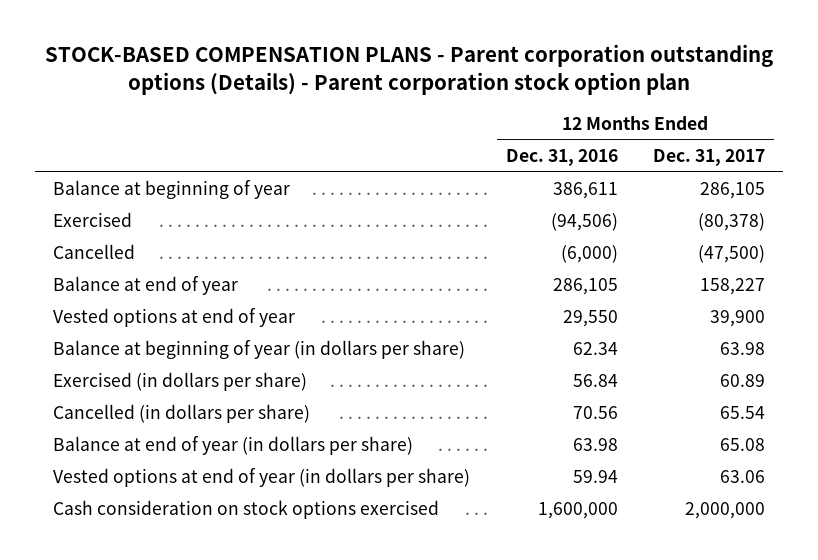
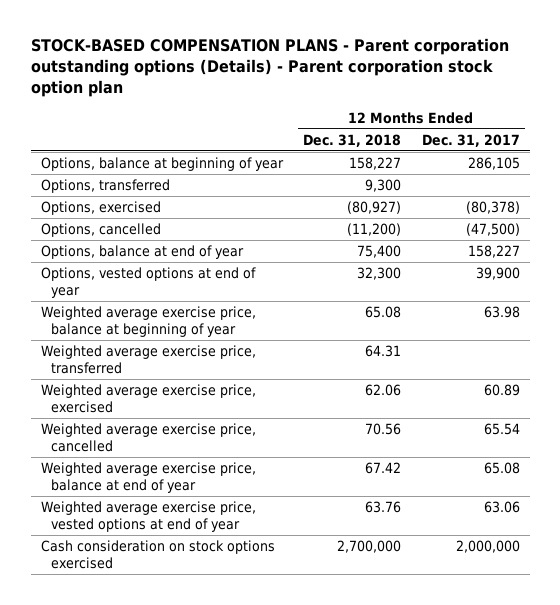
[505,149,618,167] Dec. 31, 2016 -> none
none -> [303,133,402,147] Dec. 31, 2018
[52,180,290,200] Balance at beginning of year -> [40,156,284,171] Options, balance at beginning of year
none -> [40,178,170,193] Options, transferred
[52,212,132,228] Exercised -> [40,200,161,215] Options, exercised
[52,244,135,260] Cancelled -> [40,222,161,237] Options, cancelled
[52,276,238,296] Balance at end of year -> [40,244,244,259] Options, balance at end of year
[52,308,295,328] Vested options at end of year -> [40,266,256,298] Options, vested options at end of year
[52,340,465,360] Balance at beginning of year (in dollars per share) -> [40,305,256,337] Weighted average exercise price, balance at beginning of year
none -> [40,344,256,374] Weighted average exercise price, transferred
[52,372,307,392] Exercised (in dollars per share) -> [40,383,256,413] Weighted average exercise price, exercised
[52,404,310,424] Cancelled (in dollars per share) -> [40,422,256,452] Weighted average exercise price, cancelled
[52,436,413,456] Balance at end of year (in dollars per share) -> [40,461,256,493] Weighted average exercise price, balance at end of year
[52,468,470,488] Vested options at end of year (in dollars per share) -> [40,500,256,532] Weighted average exercise price, vested options at end of year

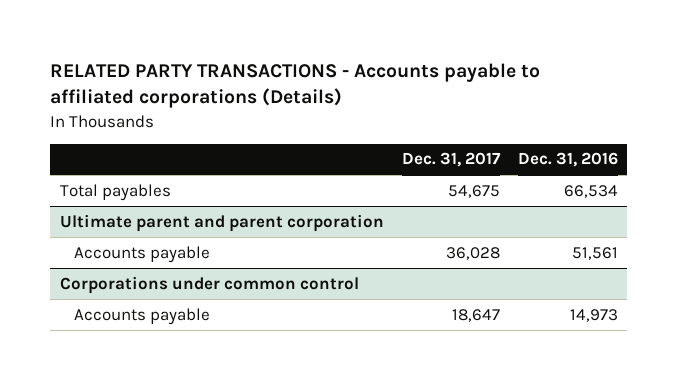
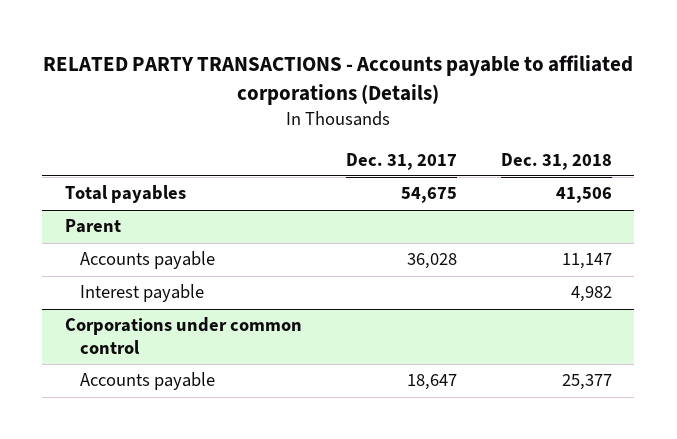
[518,152,619,168] Dec. 31, 2016 -> none
none -> [501,152,613,170] Dec. 31, 2018
[59,213,384,232] Ultimate parent and parent corporation -> [64,219,121,234] Parent
none -> [79,284,204,303] Interest payable

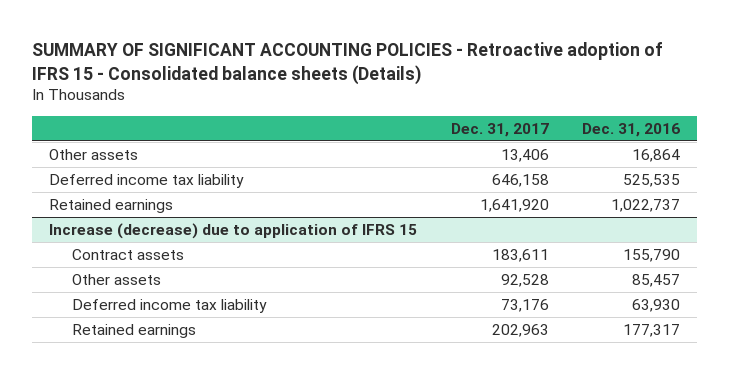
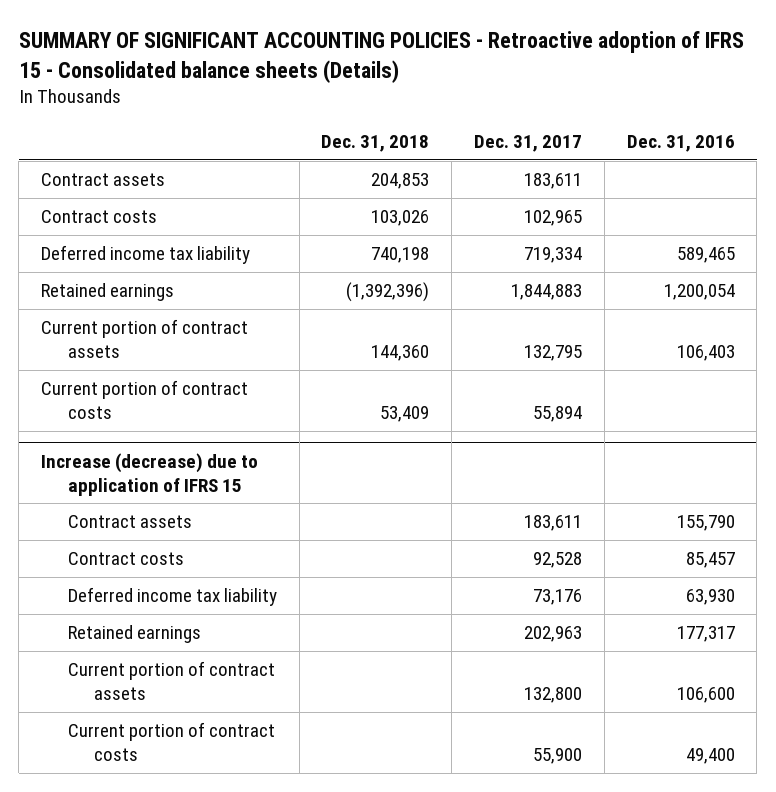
none -> [321,134,430,152] Dec. 31, 2018
[48,149,138,161] Other assets -> none
none -> [41,173,166,187] Contract assets
none -> [41,210,158,224] Contract costs
[491,174,549,188] 646,158 -> [523,247,582,264] 719,334
[623,174,681,188] 525,535 -> [676,247,735,264] 589,465
[479,199,549,213] 1,641,920 -> [510,284,582,301] 1,844,883
[611,199,681,213] 1,022,737 -> [663,284,735,301] 1,200,054
none -> [41,319,249,358] Current portion of contract assets
none -> [41,380,249,419] Current portion of contract costs
[71,274,161,286] Other assets -> [67,552,184,566] Contract costs
none -> [67,661,275,700] Current portion of contract assets
none -> [67,722,275,761] Current portion of contract costs

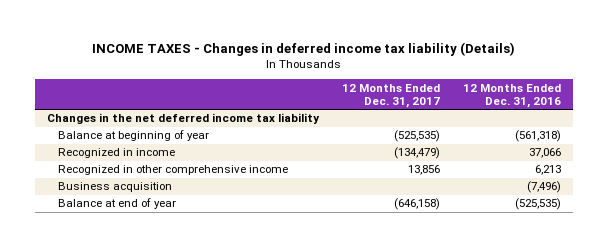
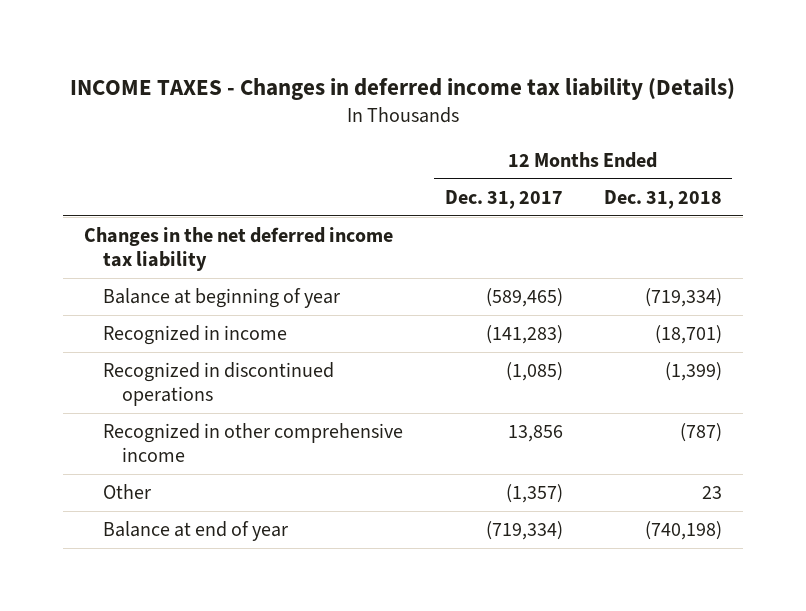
[463,83,562,109] 12 Months Ended Dec. 31, 2016 -> none
none -> [603,189,722,209] Dec. 31, 2018
[393,130,440,143] (525,535) -> [485,288,563,308] (589,465)
[393,147,440,160] (134,479) -> [485,325,563,345] (141,283)
none -> [103,362,335,406] Recognized in discontinued operations
[58,182,173,193] Business acquisition -> none
none -> [103,484,152,500] Other
[393,198,440,211] (646,158) -> [485,521,563,541] (719,334)

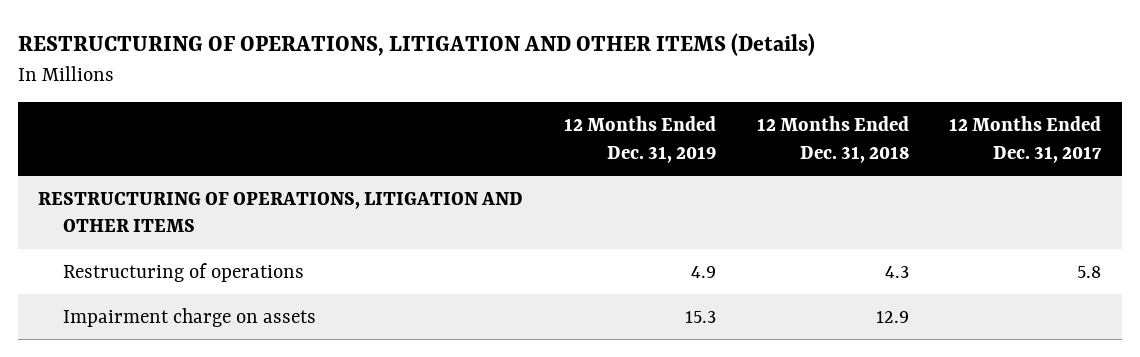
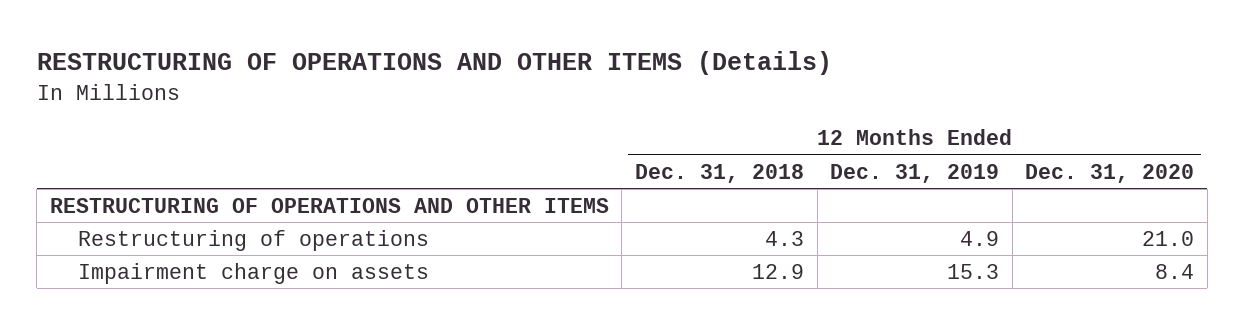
[17,33,815,57] RESTRUCTURING OF OPERATIONS, LITIGATION AND OTHER ITEMS (Details) -> [36,51,832,76] RESTRUCTURING OF OPERATIONS AND OTHER ITEMS (Details)
[949,115,1103,163] 12 Months Ended Dec. 31, 2017 -> none
none -> [1025,163,1195,183] Dec. 31, 2020
[38,191,524,233] RESTRUCTURING OF OPERATIONS, LITIGATION AND OTHER ITEMS -> [49,197,609,213] RESTRUCTURING OF OPERATIONS AND OTHER ITEMS

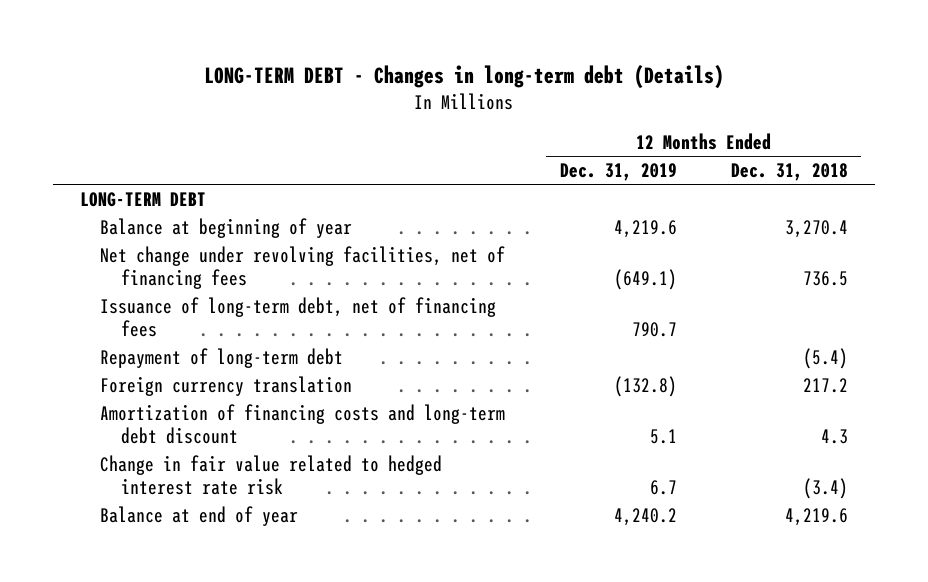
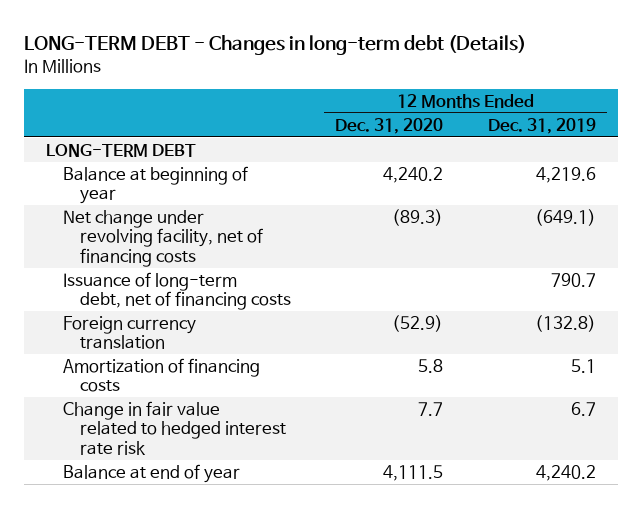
[730,163,848,182] Dec. 31, 2018 -> none
none -> [335,117,444,134] Dec. 31, 2020
[100,347,344,368] Repayment of long-term debt -> none
[100,245,506,289] Net change under revolving facilities, net of financing fees -> [63,209,263,267] Net change under revolving facility, net of financing costs
[100,296,497,337] Issuance of long-term debt, net of financing fees -> [63,271,291,311] Issuance of long-term debt, net of financing costs
[100,403,506,444] Amortization of financing costs and long-term debt discount -> [63,357,261,393] Amortization of financing costs

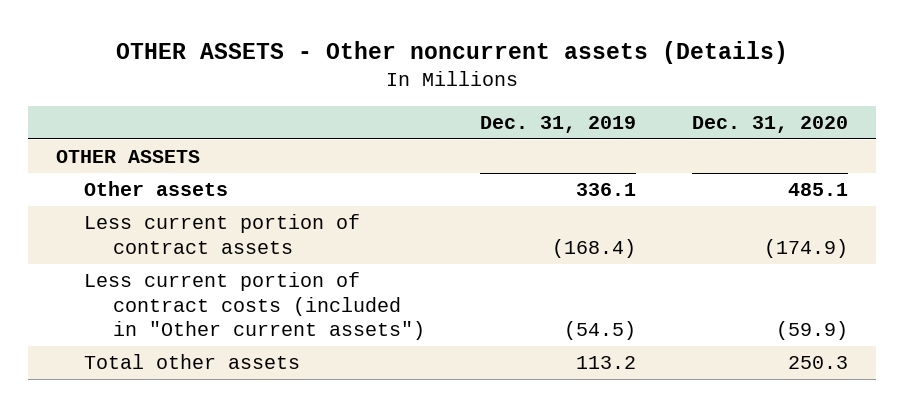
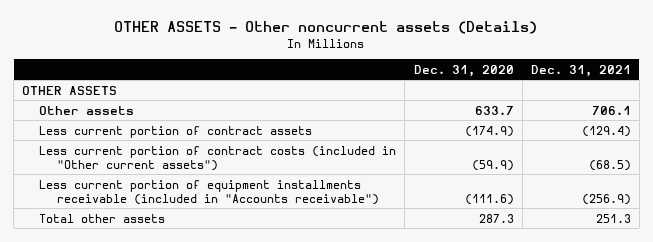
[480,115,637,133] Dec. 31, 2019 -> none
none -> [530,64,631,77] Dec. 31, 2021
[787,183,848,197] 485.1 -> [474,105,514,115] 633.7
none -> [39,179,379,205] Less current portion of equipment installments receivable (included in "Accounts receivable")
[787,356,848,370] 250.3 -> [478,213,514,223] 287.3

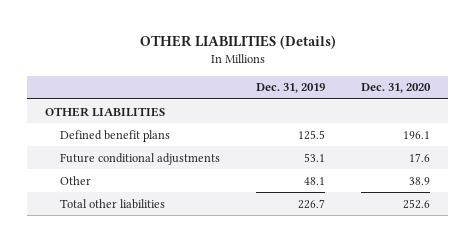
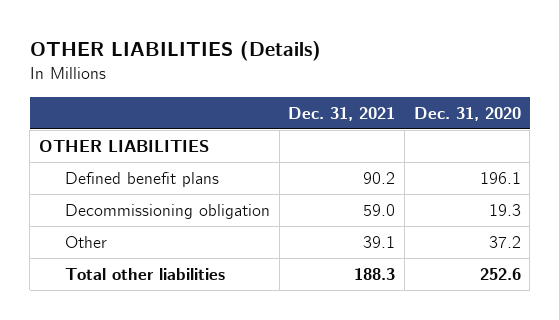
[256,83,326,94] Dec. 31, 2019 -> none
none -> [288,106,396,121] Dec. 31, 2021
[60,152,221,165] Future conditional adjustments -> none
none -> [65,203,271,219] Decommissioning obligation
[409,176,431,185] 38.9 -> [488,235,521,248] 37.2

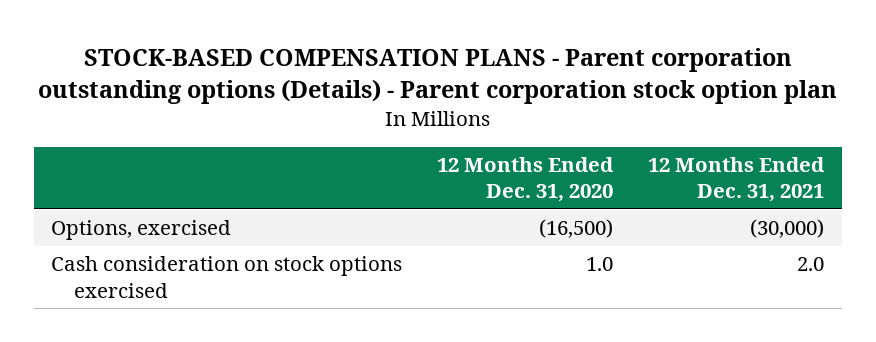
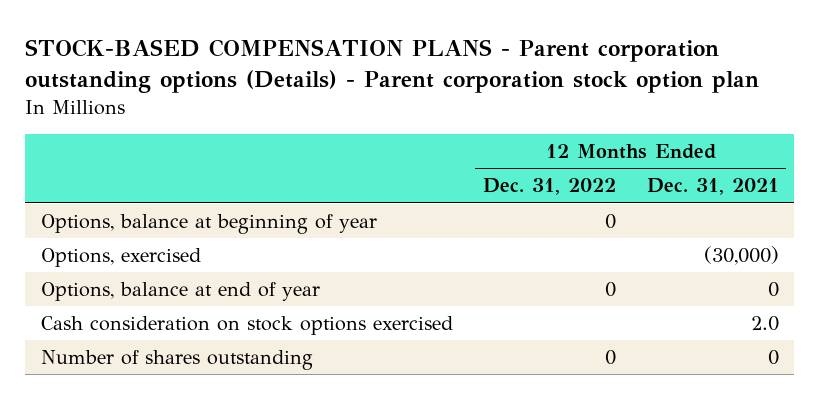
[437,157,615,203] 12 Months Ended Dec. 31, 2020 -> none
none -> [483,178,617,196] Dec. 31, 2022
none -> [40,214,377,235] Options, balance at beginning of year
none -> [40,282,320,302] Options, balance at end of year
none -> [40,350,313,371] Number of shares outstanding

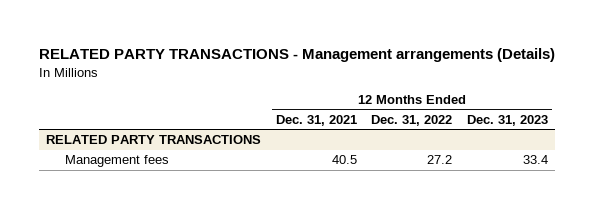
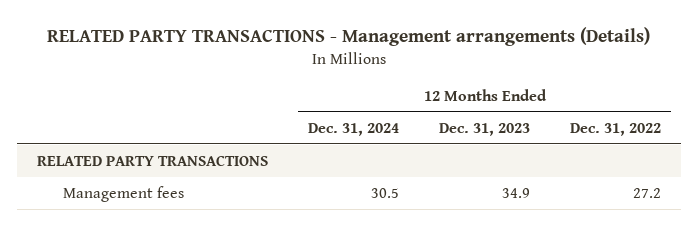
[275,114,357,126] Dec. 31, 2021 -> none
none -> [307,122,399,136] Dec. 31, 2024
[523,155,549,165] 33.4 -> [502,187,531,198] 34.9

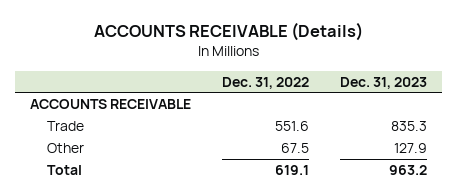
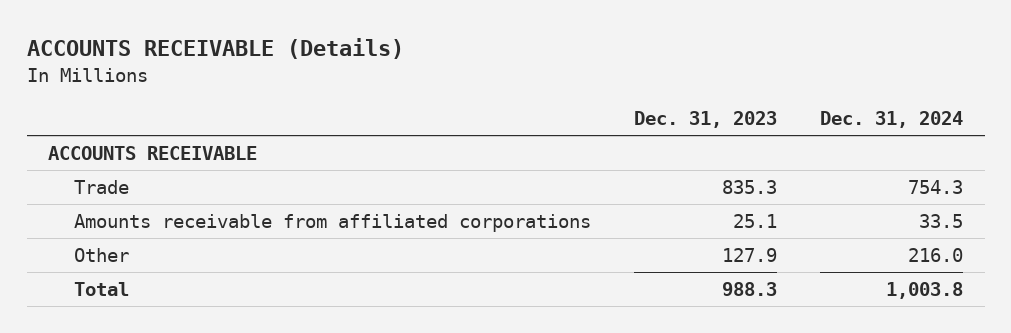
[222,76,310,89] Dec. 31, 2022 -> none
none -> [820,111,964,129] Dec. 31, 2024
none -> [74,213,592,232] Amounts receivable from affiliated corporations
[388,165,427,176] 963.2 -> [722,281,778,296] 988.3

